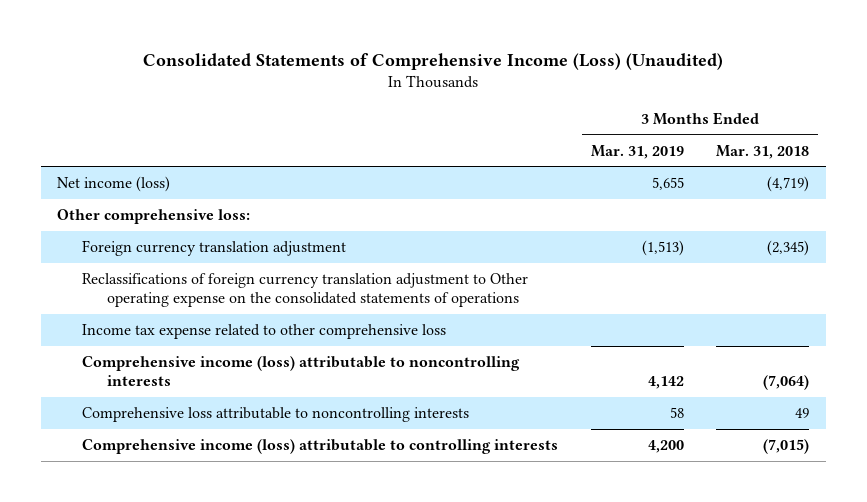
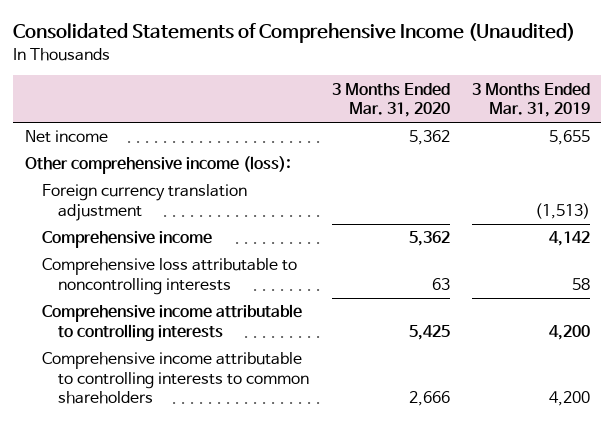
[143,52,724,70] Consolidated Statements of Comprehensive Income (Loss) (Unaudited) -> [13,23,576,44] Consolidated Statements of Comprehensive Income (Unaudited)
[716,144,810,159] Mar. 31, 2018 -> none
none -> [331,82,450,117] 3 Months Ended Mar. 31, 2020
[57,176,171,193] Net income (loss) -> [24,130,108,144] Net income
[57,209,251,225] Other comprehensive loss: -> [24,156,291,175] Other comprehensive income (loss):
[81,273,528,308] Reclassifications of foreign currency translation adjustment to Other operating expense on the consolidated statements of operations -> none
[81,324,446,340] Income tax expense related to other comprehensive loss -> none
[81,356,520,387] Comprehensive income (loss) attributable to noncontrolling interests -> [41,231,212,249] Comprehensive income
[81,439,558,455] Comprehensive income (loss) attributable to controlling interests -> [41,304,302,341] Comprehensive income attributable to controlling interests
none -> [41,352,310,404] Comprehensive income attributable to controlling interests to common shareholders

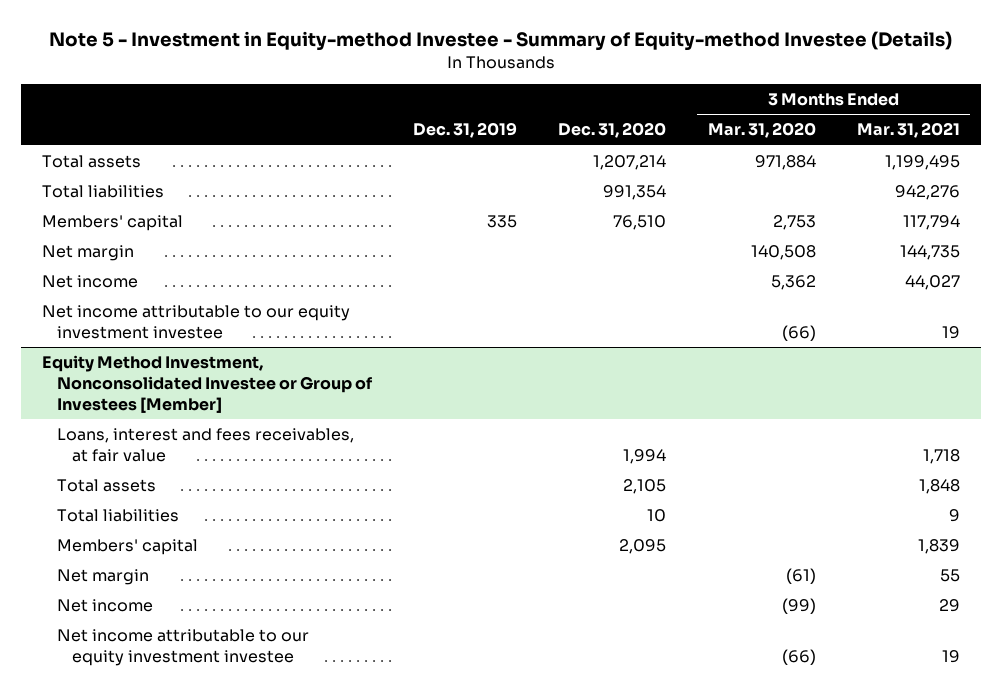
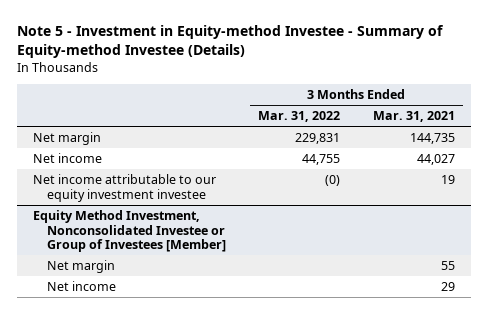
[413,122,518,139] Dec. 31, 2019 -> none
[558,122,667,139] Dec. 31, 2020 -> none
[707,122,816,139] Mar. 31, 2020 -> none
none -> [258,111,341,123] Mar. 31, 2022
[41,154,141,168] Total assets -> none
[41,184,164,198] Total liabilities -> none
[41,214,183,231] Members' capital -> none
[56,427,354,462] Loans, interest and fees receivables, at fair value -> none
[56,478,156,492] Total assets -> none
[56,508,179,522] Total liabilities -> none
[56,538,198,555] Members' capital -> none
[56,628,309,666] Net income attributable to our equity investment investee -> none

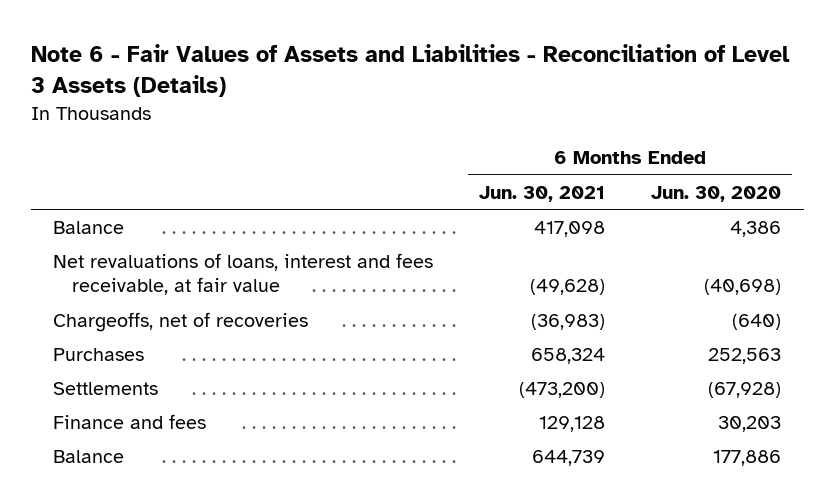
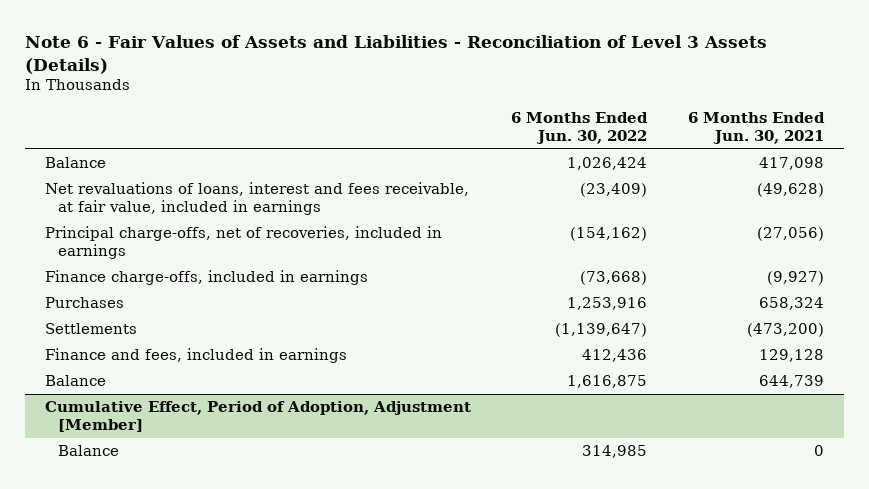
[650,185,781,202] Jun. 30, 2020 -> none
none -> [511,112,649,145] 6 Months Ended Jun. 30, 2022
[53,312,309,333] Chargeoffs, net of recoveries -> none
[53,253,434,296] Net revaluations of loans, interest and fees receivable, at fair value -> [45,182,470,216] Net revaluations of loans, interest and fees receivable, at fair value, included in earnings
none -> [45,226,443,260] Principal charge-offs, net of recoveries, included in earnings
none -> [45,270,369,286] Finance charge-offs, included in earnings
[53,414,207,430] Finance and fees -> [45,348,348,364] Finance and fees, included in earnings
none -> [45,401,472,433] Cumulative Effect, Period of Adoption, Adjustment [Member]
none -> [58,445,120,457] Balance

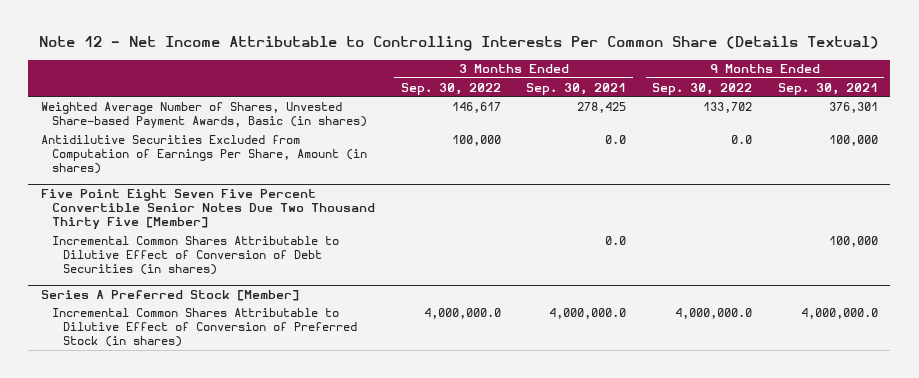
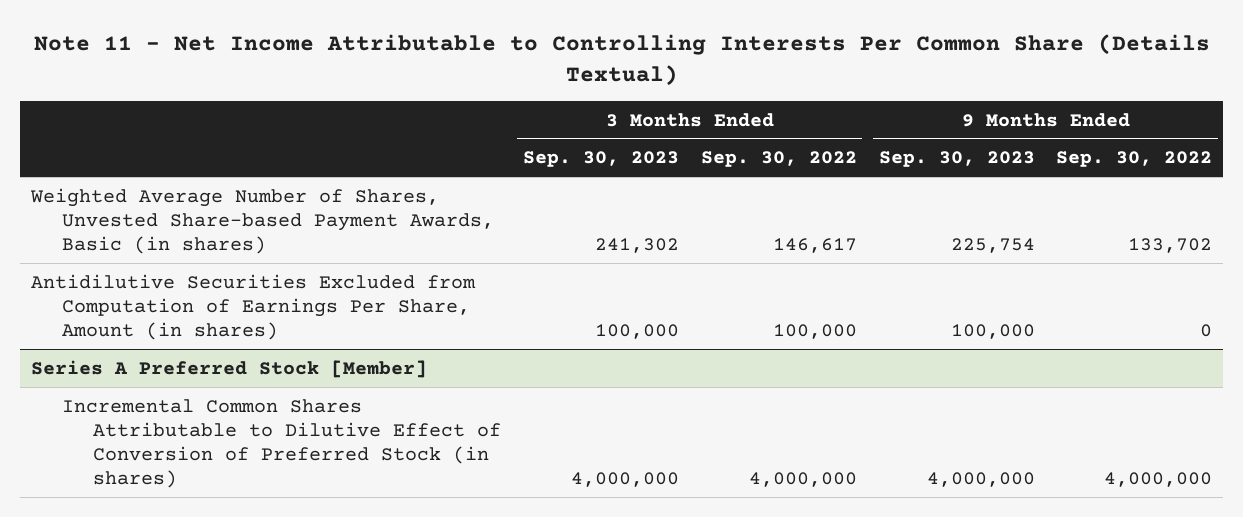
[39,36,880,52] Note 12 - Net Income Attributable to Controlling Interests Per Common Share (Details Textual) -> [33,34,1210,87] Note 11 - Net Income Attributable to Controlling Interests Per Common Share (Details Textual)
[526,82,627,95] Sep. 30, 2021 -> none
[777,82,878,95] Sep. 30, 2021 -> none
none -> [522,151,679,168] Sep. 30, 2023
none -> [878,151,1035,168] Sep. 30, 2023
[41,188,376,230] Five Point Eight Seven Five Percent Convertible Senior Notes Due Two Thousand Thirty Five [Member] -> none
[52,235,340,276] Incremental Common Shares Attributable to Dilutive Effect of Conversion of Debt Securities (in shares) -> none
[731,134,753,144] 0.0 -> [1200,323,1213,337] 0
[423,307,501,319] 4,000,000.0 -> [748,471,857,487] 4,000,000
[675,307,753,319] 4,000,000.0 -> [1104,471,1213,487] 4,000,000

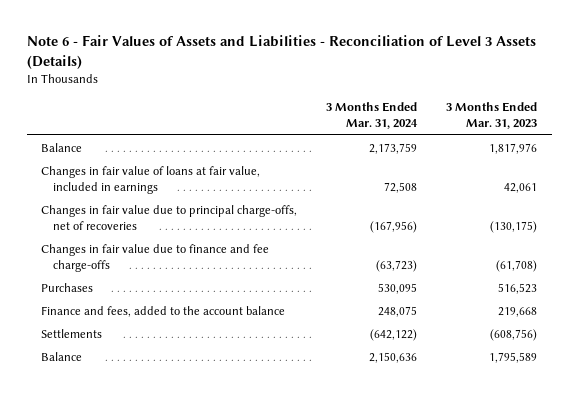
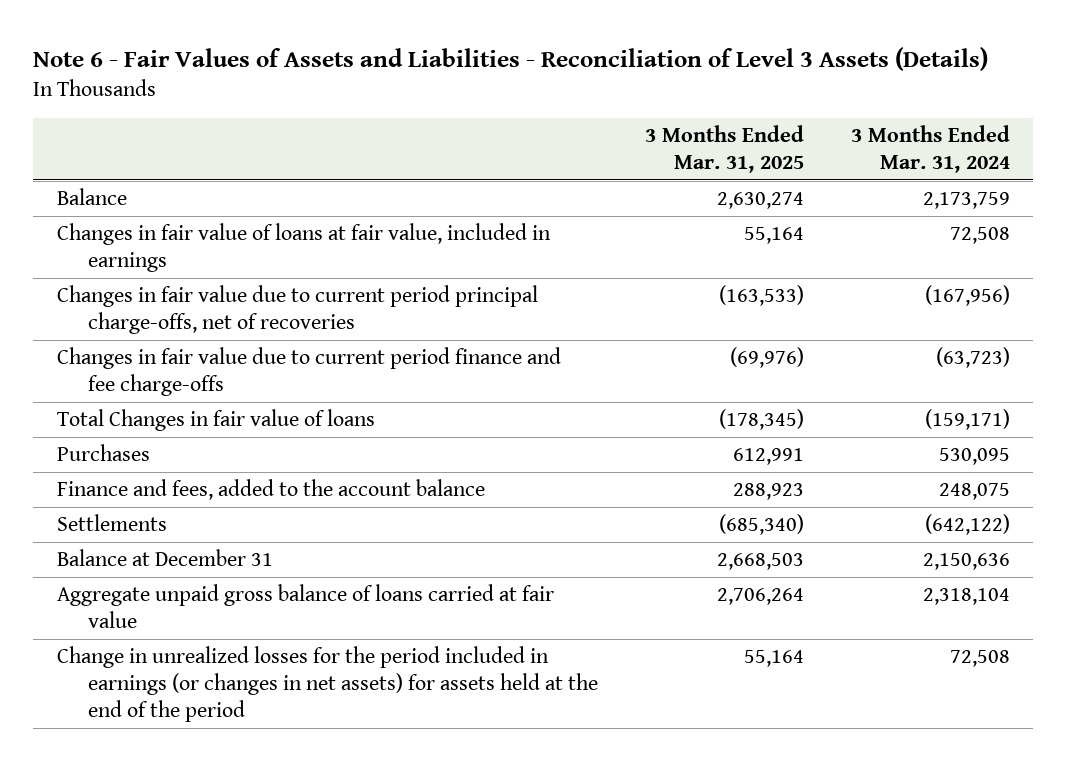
[446,101,538,130] 3 Months Ended Mar. 31, 2023 -> none
none -> [644,124,804,173] 3 Months Ended Mar. 31, 2025
[41,204,298,230] Changes in fair value due to principal charge-offs, net of recoveries -> [56,285,538,335] Changes in fair value due to current period principal charge-offs, net of recoveries
[41,243,270,272] Changes in fair value due to finance and fee charge-offs -> [56,347,561,397] Changes in fair value due to current period finance and fee charge-offs
none -> [56,409,375,432] Total Changes in fair value of loans
[41,351,83,361] Balance -> [56,549,273,567] Balance at December 31
none -> [56,584,554,629] Aggregate unpaid gross balance of loans carried at fair value
none -> [56,646,599,723] Change in unrealized losses for the period included in earnings (or changes in net assets) for assets held at the end of the period

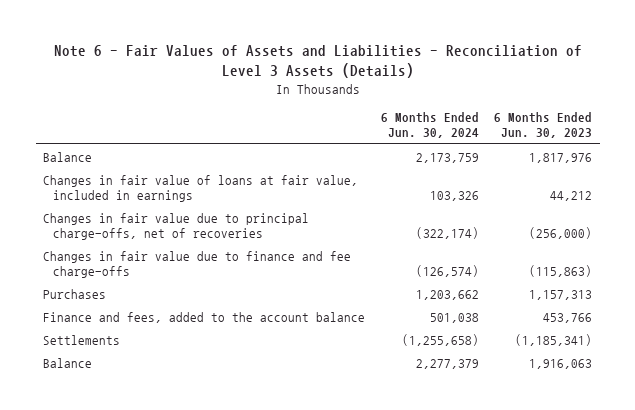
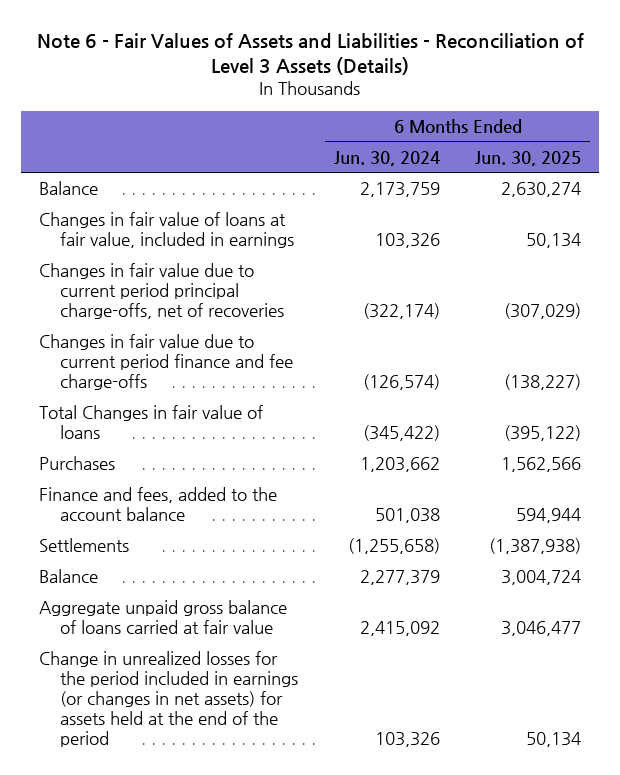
[494,112,593,139] 6 Months Ended Jun. 30, 2023 -> none
none -> [475,150,582,166] Jun. 30, 2025
[43,212,310,240] Changes in fair value due to principal charge-offs, net of recoveries -> [38,263,285,320] Changes in fair value due to current period principal charge-offs, net of recoveries
[43,250,352,278] Changes in fair value due to finance and fee charge-offs -> [38,334,294,391] Changes in fair value due to current period finance and fee charge-offs
none -> [38,405,263,440] Total Changes in fair value of loans
none -> [38,600,287,635] Aggregate unpaid gross balance of loans carried at fair value
none -> [38,651,299,748] Change in unrealized losses for the period included in earnings (or changes in net assets) for assets held at the end of the period

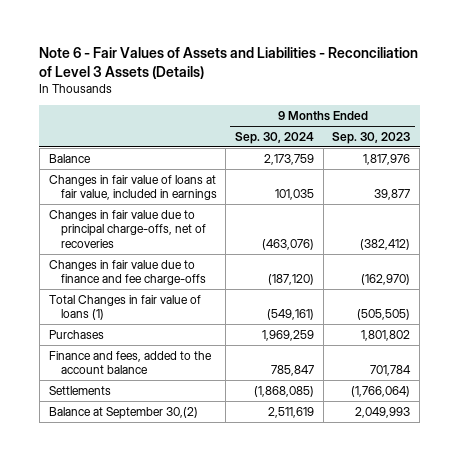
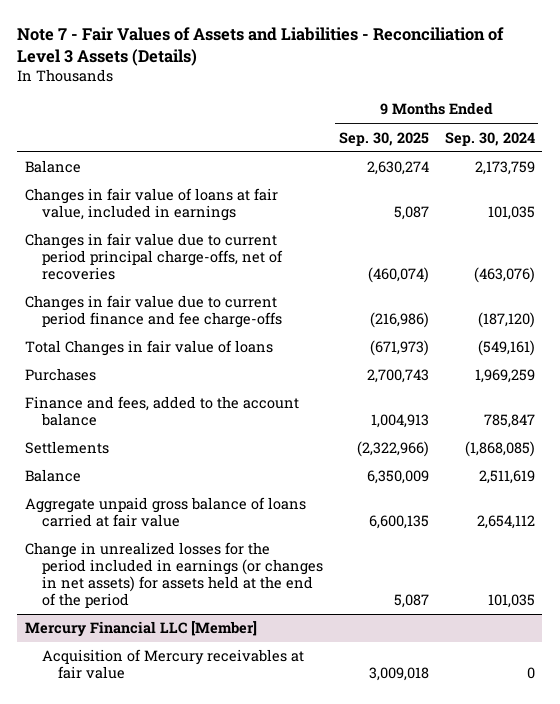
[39,47,419,79] Note 6 - Fair Values of Assets and Liabilities - Reconciliation of Level 3 Assets (Details) -> [17,26,505,66] Note 7 - Fair Values of Assets and Liabilities - Reconciliation of Level 3 Assets (Details)
[332,131,411,144] Sep. 30, 2023 -> none
none -> [338,131,429,146] Sep. 30, 2025
[48,209,206,248] Changes in fair value due to principal charge-offs, net of recoveries -> [25,233,283,281] Changes in fair value due to current period principal charge-offs, net of recoveries
[48,259,206,286] Changes in fair value due to finance and fee charge-offs -> [25,295,282,329] Changes in fair value due to current period finance and fee charge-offs
[48,294,201,321] Total Changes in fair value of loans (1) -> [25,340,274,357] Total Changes in fair value of loans
[48,406,198,419] Balance at September 30,(2) -> [25,469,82,483] Balance
none -> [25,497,307,528] Aggregate unpaid gross balance of loans carried at fair value
none -> [25,542,323,609] Change in unrealized losses for the period included in earnings (or changes in net assets) for assets held at the end of the period
none -> [25,621,258,638] Mercury Financial LLC [Member]
none -> [41,649,304,680] Acquisition of Mercury receivables at fair value

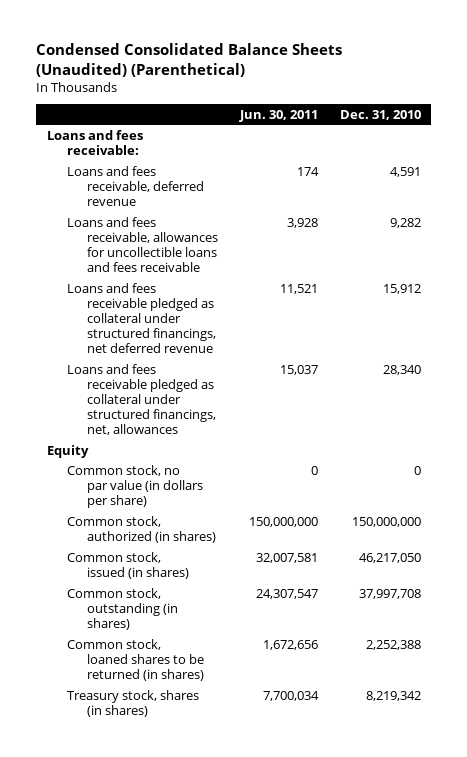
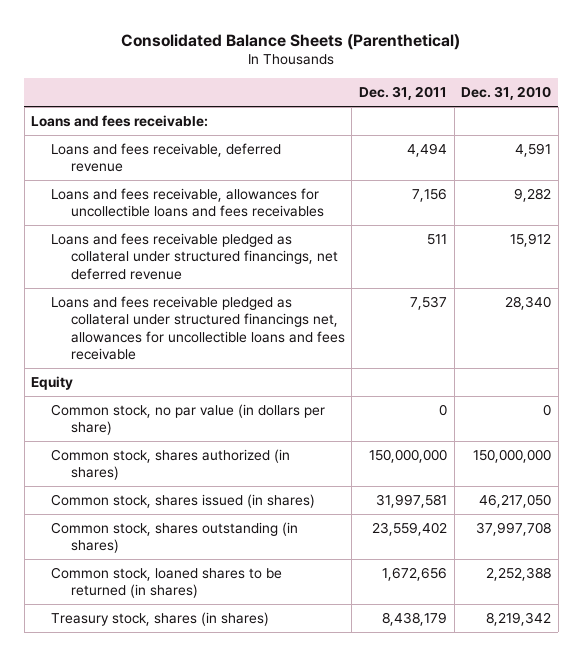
[35,43,342,77] Condensed Consolidated Balance Sheets (Unaudited) (Parenthetical) -> [121,33,461,50] Consolidated Balance Sheets (Parenthetical)
[238,109,318,122] Jun. 30, 2011 -> none
none -> [359,86,448,101] Dec. 31, 2011
[66,216,218,273] Loans and fees receivable, allowances for uncollectible loans and fees receivable -> [51,187,324,218] Loans and fees receivable, allowances for uncollectible loans and fees receivables
[66,363,216,436] Loans and fees receivable pledged as collateral under structured financings, net, allowances -> [51,295,345,361] Loans and fees receivable pledged as collateral under structured financings net, allowances for uncollectible loans and fees receivable
[66,515,216,543] Common stock, authorized (in shares) -> [51,448,291,481] Common stock, shares authorized (in shares)
[66,551,189,579] Common stock, issued (in shares) -> [51,493,316,508] Common stock, shares issued (in shares)
[66,587,178,631] Common stock, outstanding (in shares) -> [51,521,299,554] Common stock, shares outstanding (in shares)

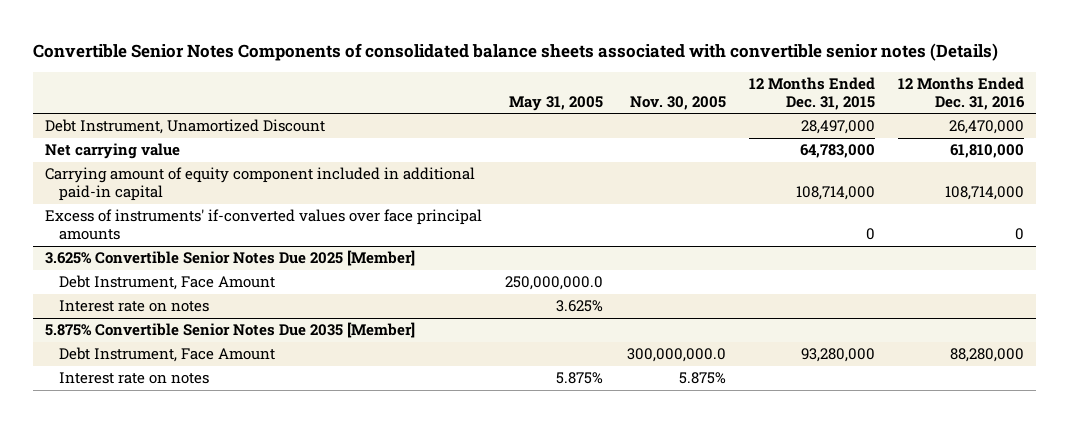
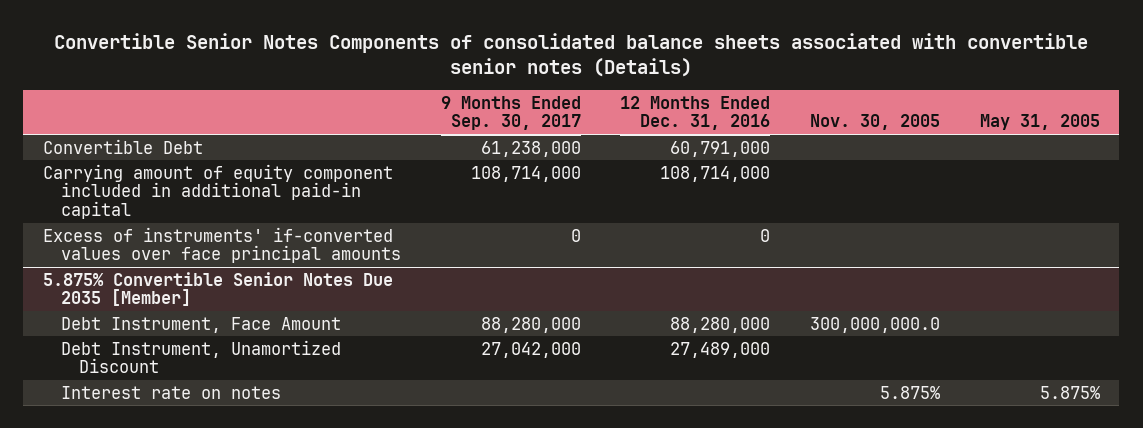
[748,76,875,110] 12 Months Ended Dec. 31, 2015 -> none
none -> [440,95,581,131] 9 Months Ended Sep. 30, 2017
[45,119,326,135] Debt Instrument, Unamortized Discount -> none
[45,143,181,160] Net carrying value -> none
none -> [43,138,204,154] Convertible Debt
[45,250,416,267] 3.625% Convertible Senior Notes Due 2025 [Member] -> none
[59,275,276,291] Debt Instrument, Face Amount -> none
[59,300,210,313] Interest rate on notes -> none
none -> [61,339,342,374] Debt Instrument, Unamortized Discount

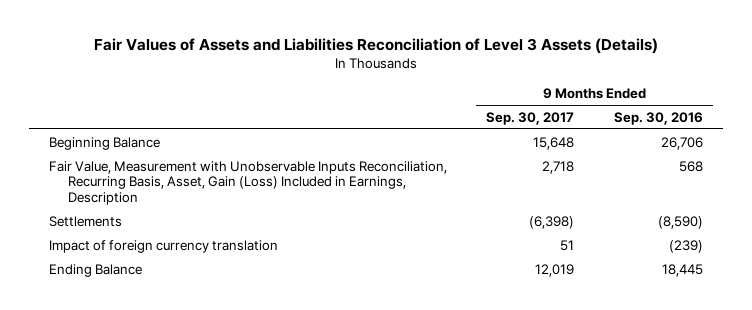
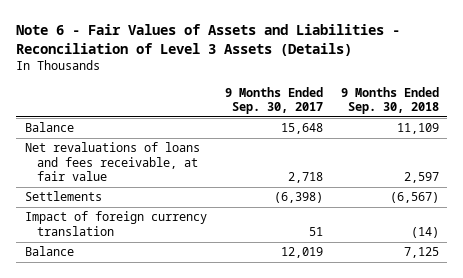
[93,37,658,54] Fair Values of Assets and Liabilities Reconciliation of Level 3 Assets (Details) -> [15,23,400,56] Note 6 - Fair Values of Assets and Liabilities - Reconciliation of Level 3 Assets (Details)
[614,111,704,125] Sep. 30, 2016 -> none
none -> [340,86,439,115] 9 Months Ended Sep. 30, 2018
[48,136,160,150] Beginning Balance -> [24,122,74,133] Balance
[48,160,447,206] Fair Value, Measurement with Unobservable Inputs Reconciliation, Recurring Basis, Asset, Gain (Loss) Included in Earnings, Description -> [24,142,200,182] Net revaluations of loans and fees receivable, at fair value
[48,263,142,277] Ending Balance -> [24,246,74,257] Balance

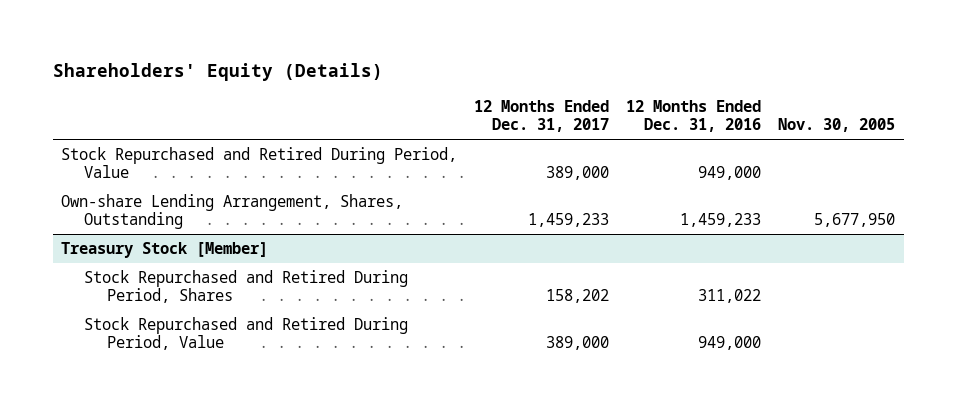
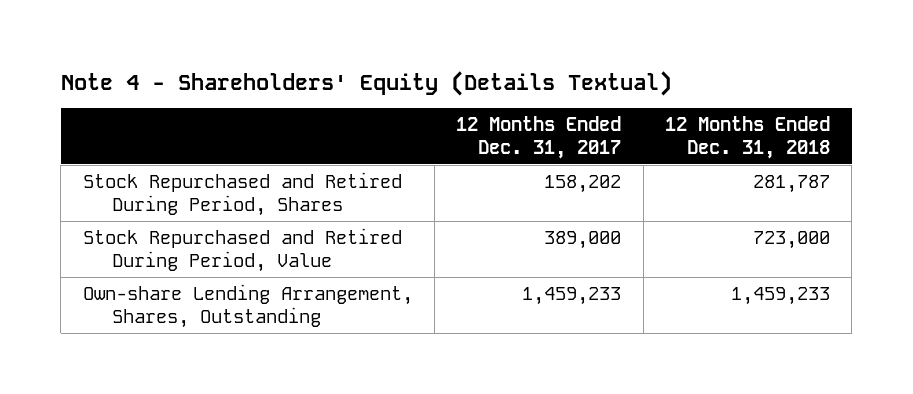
[52,62,383,81] Shareholders' Equity (Details) -> [60,70,672,96] Note 4 - Shareholders' Equity (Details Textual)
[626,100,762,133] 12 Months Ended Dec. 31, 2016 -> none
[778,118,896,133] Nov. 30, 2005 -> none
none -> [665,116,831,160] 12 Months Ended Dec. 31, 2018
[61,147,458,178] Stock Repurchased and Retired During Period, Value -> none
[61,242,269,259] Treasury Stock [Member] -> none
[61,194,404,229] Own-share Lending Arrangement, Shares, Outstanding -> [82,283,413,328] Own-share Lending Arrangement, Shares, Outstanding

